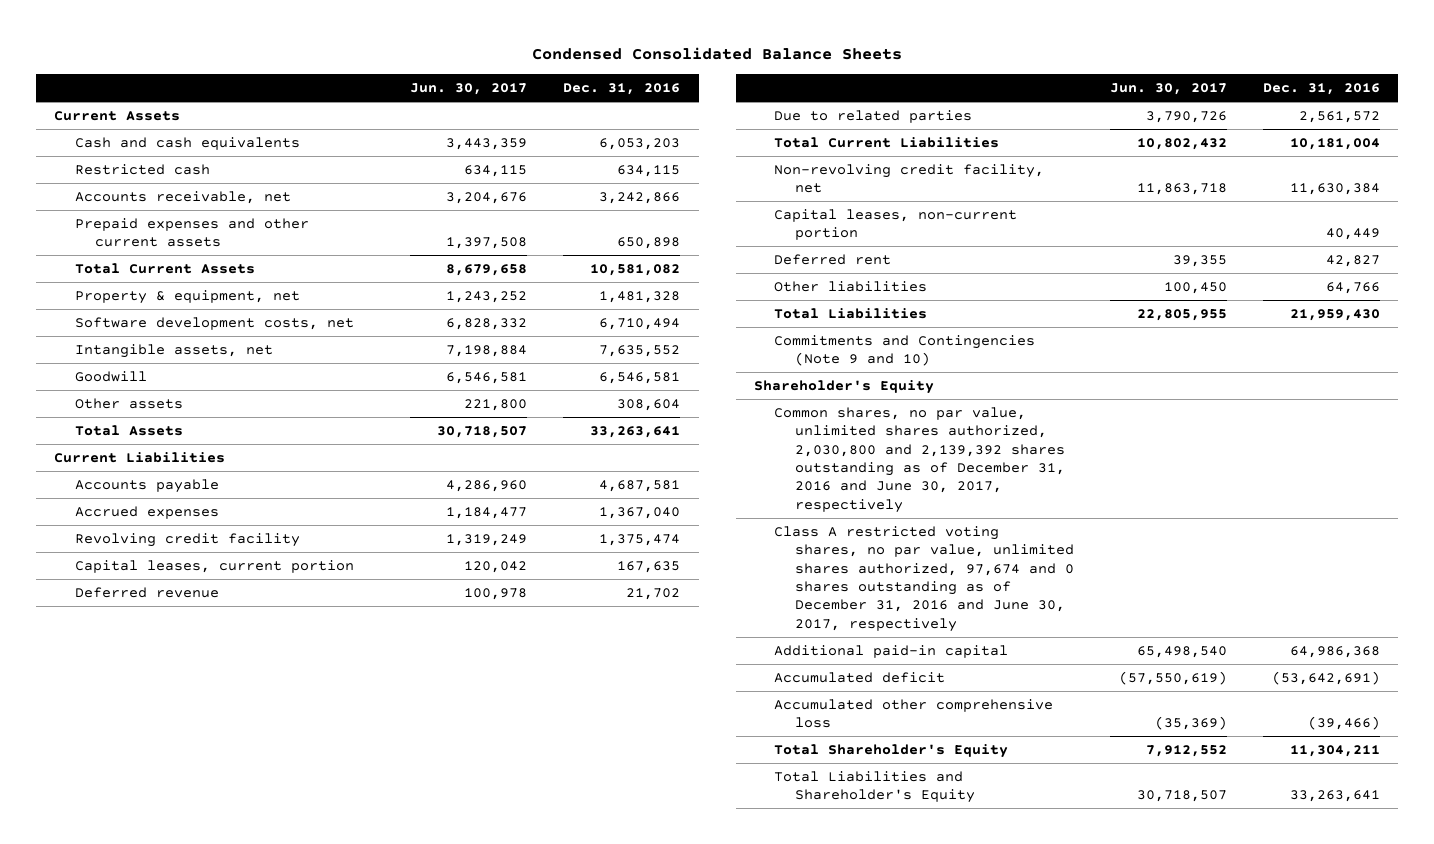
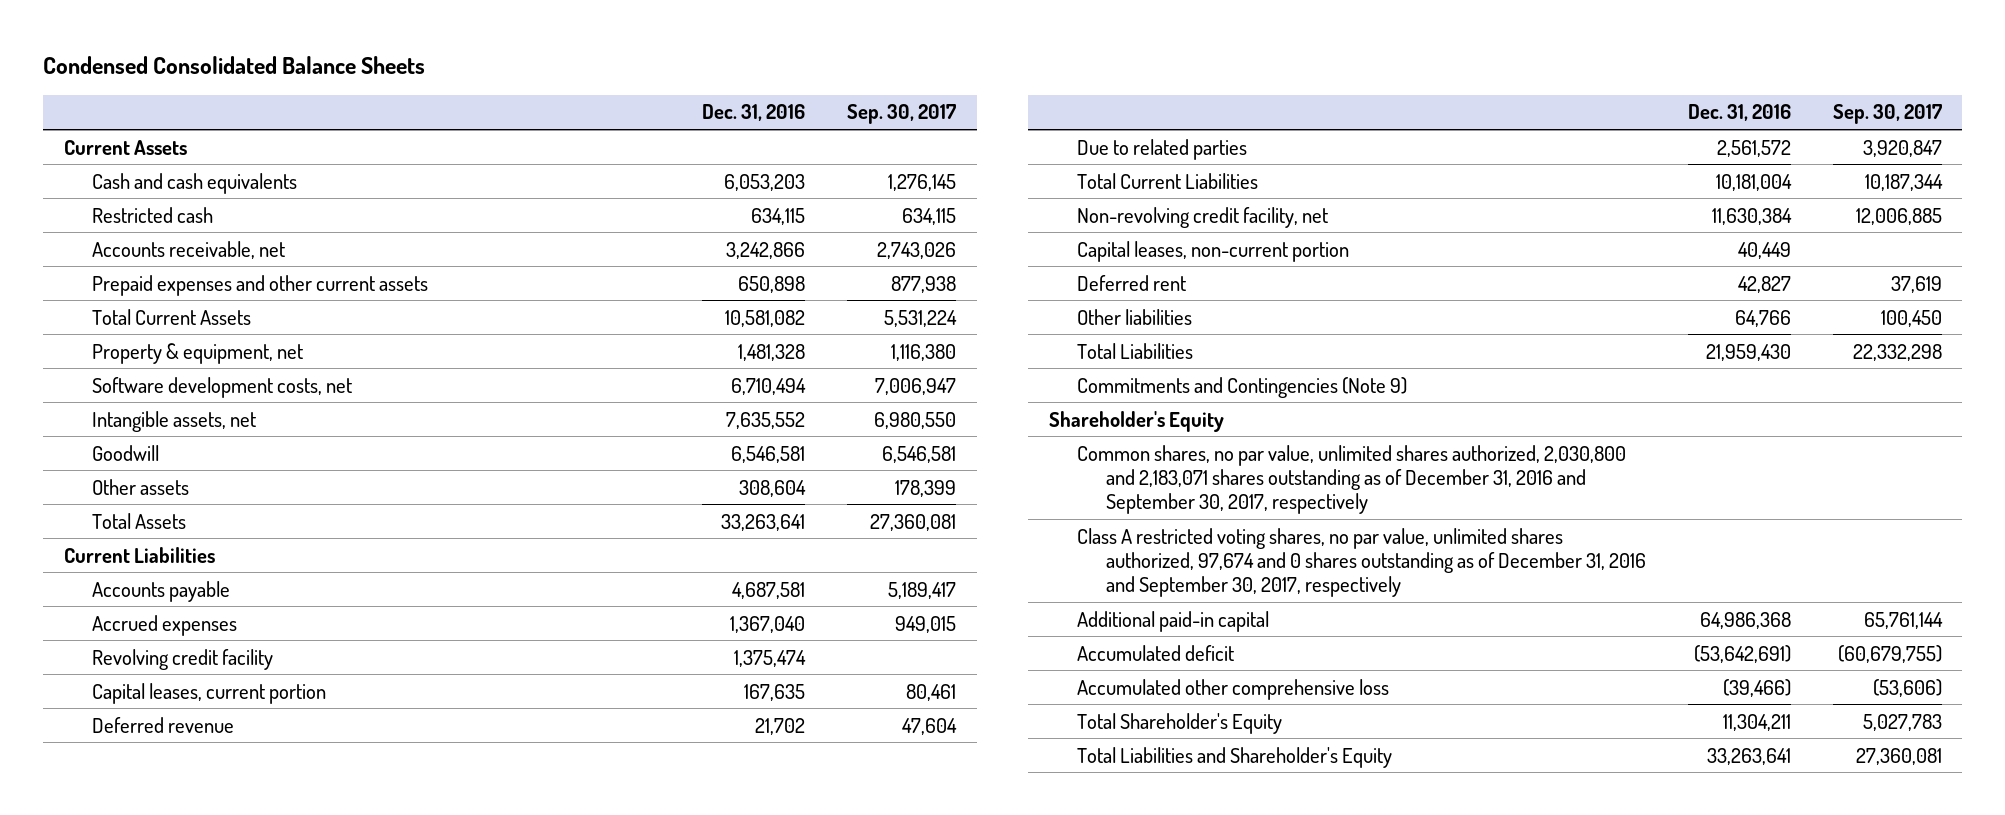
[410,83,528,96] Jun. 30, 2017 -> none
none -> [847,104,957,125] Sep. 30, 2017
[774,334,1036,367] Commitments and Contingencies (Note 9 and 10) -> [1077,376,1408,398] Commitments and Contingencies (Note 9)
[774,406,1065,513] Common shares, no par value, unlimited shares authorized, 2,030,800 and 2,139,392 shares outstanding as of December 31, 2016 and June 30, 2017, respectively -> [1077,444,1627,515] Common shares, no par value, unlimited shares authorized, 2,030,800 and 2,183,071 shares outstanding as of December 31, 2016 and September 30, 2017, respectively
[774,525,1074,632] Class A restricted voting shares, no par value, unlimited shares authorized, 97,674 and 0 shares outstanding as of December 31, 2016 and June 30, 2017, respectively -> [1077,527,1646,598] Class A restricted voting shares, no par value, unlimited shares authorized, 97,674 and 0 shares outstanding as of December 31, 2016 and September 30, 2017, respectively

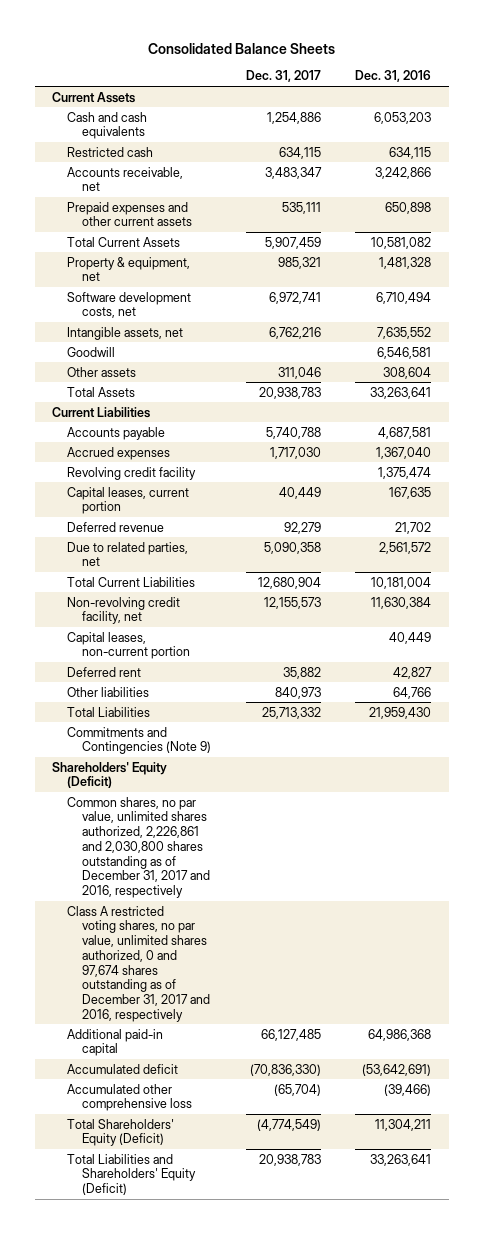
[42,56,425,75] Condensed Consolidated Balance Sheets -> [147,42,335,54] Consolidated Balance Sheets
[847,104,957,125] Sep. 30, 2017 -> none
none -> [245,70,321,83] Dec. 31, 2017
[1077,138,1248,160] Due to related parties -> [66,541,188,567] Due to related parties, net
[1048,410,1224,432] Shareholder's Equity -> [52,761,168,789] Shareholders' Equity (Deficit)
[1077,444,1627,515] Common shares, no par value, unlimited shares authorized, 2,030,800 and 2,183,071 shares outstanding as of December 31, 2016 and September 30, 2017, respectively -> [66,796,210,899] Common shares, no par value, unlimited shares authorized, 2,226,861 and 2,030,800 shares outstanding as of December 31, 2017 and 2016, respectively
[1077,527,1646,598] Class A restricted voting shares, no par value, unlimited shares authorized, 97,674 and 0 shares outstanding as of December 31, 2016 and September 30, 2017, respectively -> [66,905,210,1022] Class A restricted voting shares, no par value, unlimited shares authorized, 0 and 97,674 shares outstanding as of December 31, 2017 and 2016, respectively
[1077,712,1283,734] Total Shareholder's Equity -> [66,1118,174,1147] Total Shareholders' Equity (Deficit)
[1077,746,1393,768] Total Liabilities and Shareholder's Equity -> [66,1153,196,1196] Total Liabilities and Shareholders' Equity (Deficit)

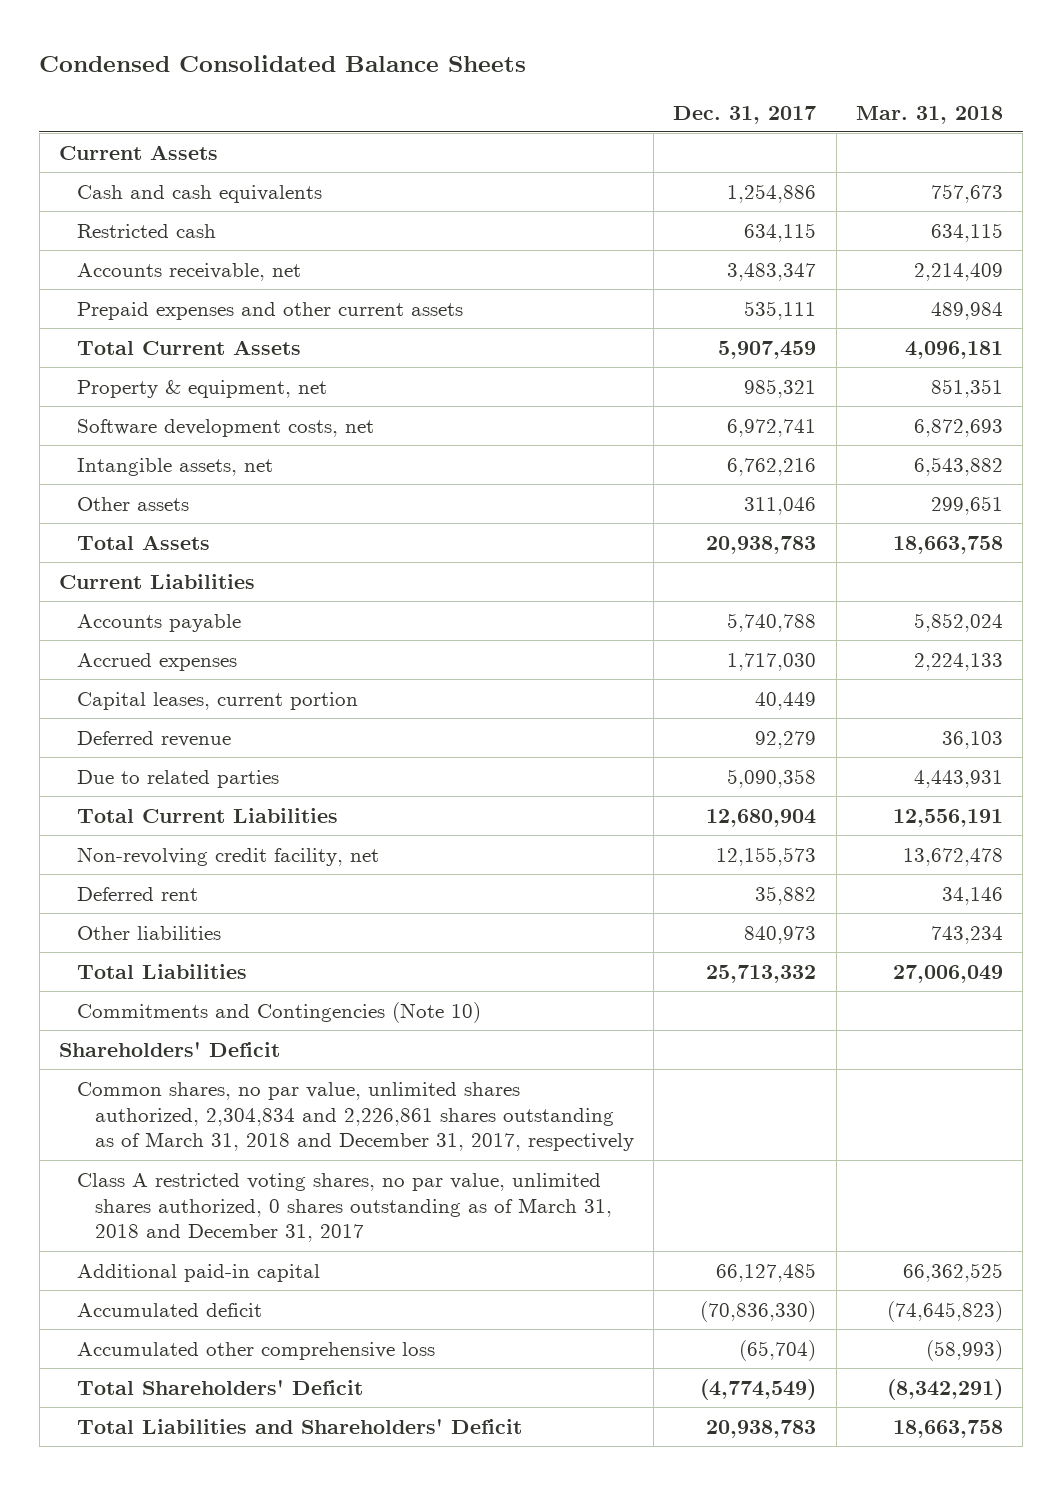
[147,42,335,54] Consolidated Balance Sheets -> [39,54,527,72] Condensed Consolidated Balance Sheets
[355,70,432,83] Dec. 31, 2016 -> none
none -> [855,105,1003,124] Mar. 31, 2018
[66,346,115,357] Goodwill -> none
[66,466,196,480] Revolving credit facility -> none
[66,541,188,567] Due to related parties, net -> [77,769,280,788] Due to related parties
[66,631,190,660] Capital leases, non-current portion -> none
[66,726,211,755] Commitments and Contingencies (Note 9) -> [77,1001,482,1023] Commitments and Contingencies (Note 10)
[52,761,168,789] Shareholders' Equity (Deficit) -> [59,1041,281,1057] Shareholders' Deficit
[66,796,210,899] Common shares, no par value, unlimited shares authorized, 2,226,861 and 2,030,800 shares outstanding as of December 31, 2017 and 2016, respectively -> [77,1081,635,1152] Common shares, no par value, unlimited shares authorized, 2,304,834 and 2,226,861 shares outstanding as of March 31, 2018 and December 31, 2017, respectively
[66,905,210,1022] Class A restricted voting shares, no par value, unlimited shares authorized, 0 and 97,674 shares outstanding as of December 31, 2017 and 2016, respectively -> [77,1172,613,1243] Class A restricted voting shares, no par value, unlimited shares authorized, 0 shares outstanding as of March 31, 2018 and December 31, 2017
[66,1118,174,1147] Total Shareholders' Equity (Deficit) -> [77,1379,364,1395] Total Shareholders' Deficit
[66,1153,196,1196] Total Liabilities and Shareholders' Equity (Deficit) -> [77,1418,523,1434] Total Liabilities and Shareholders' Deficit

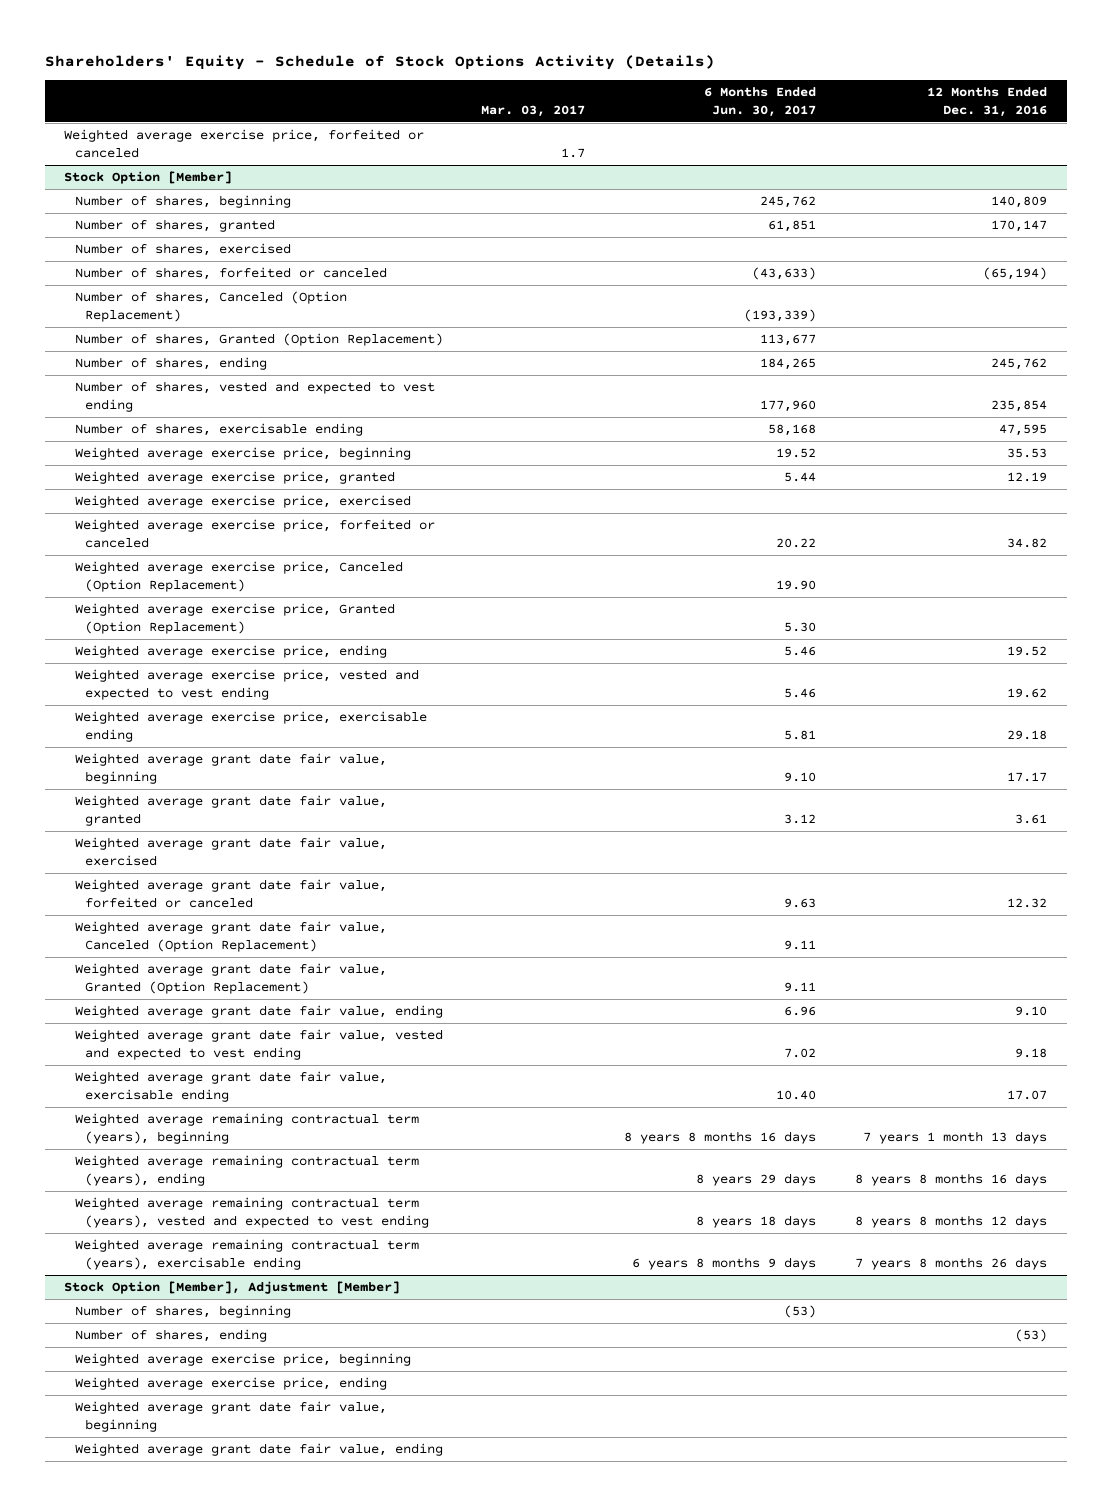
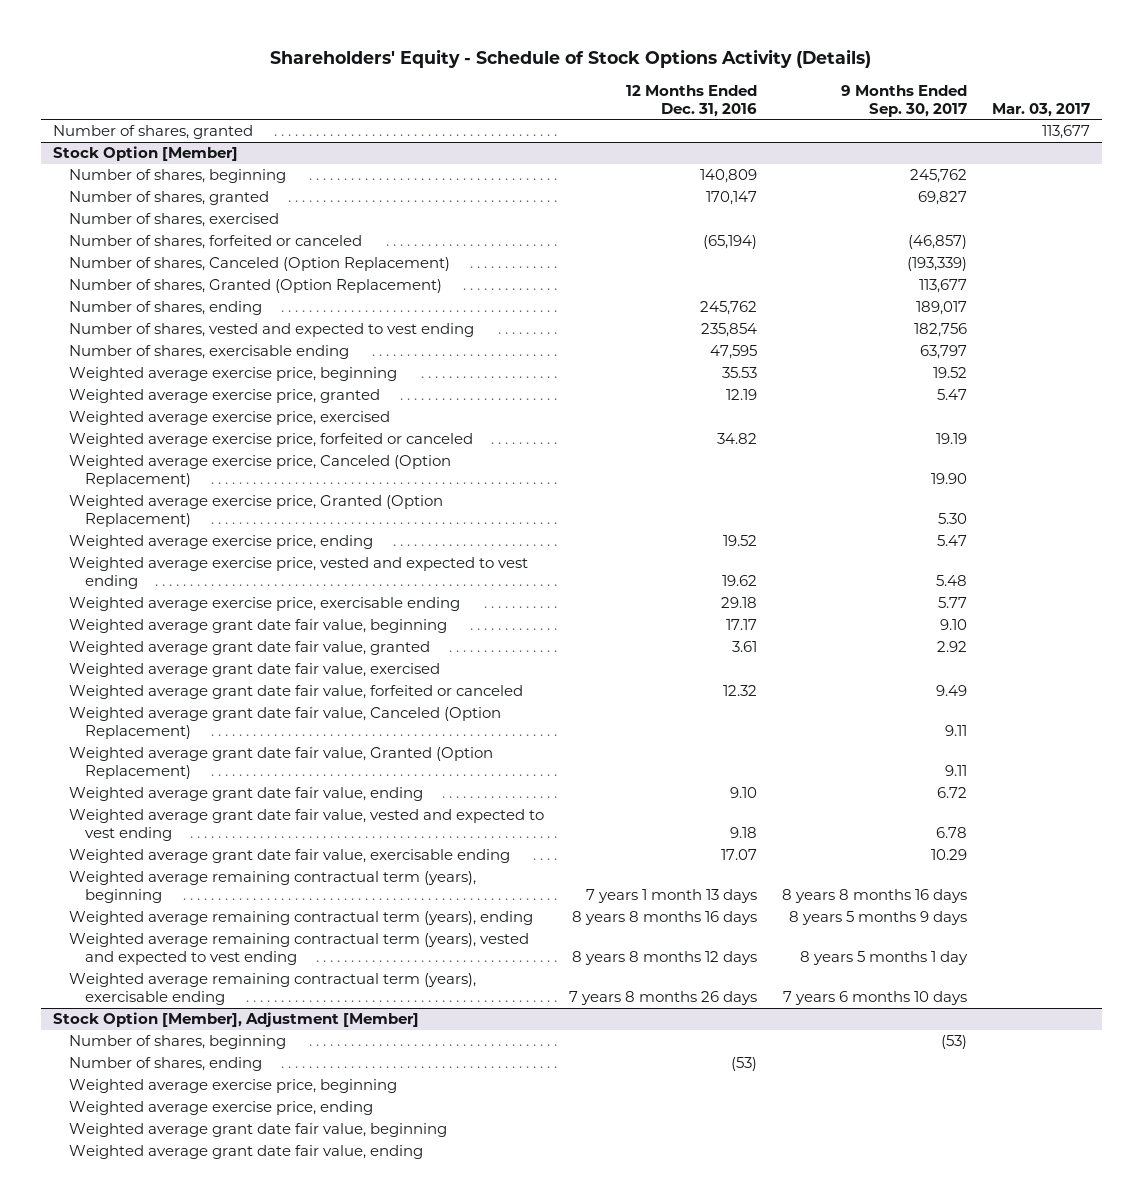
[704,87,817,117] 6 Months Ended Jun. 30, 2017 -> none
none -> [840,84,967,117] 9 Months Ended Sep. 30, 2017
[64,129,425,158] Weighted average exercise price, forfeited or canceled -> none
none -> [53,125,254,140] Number of shares, granted

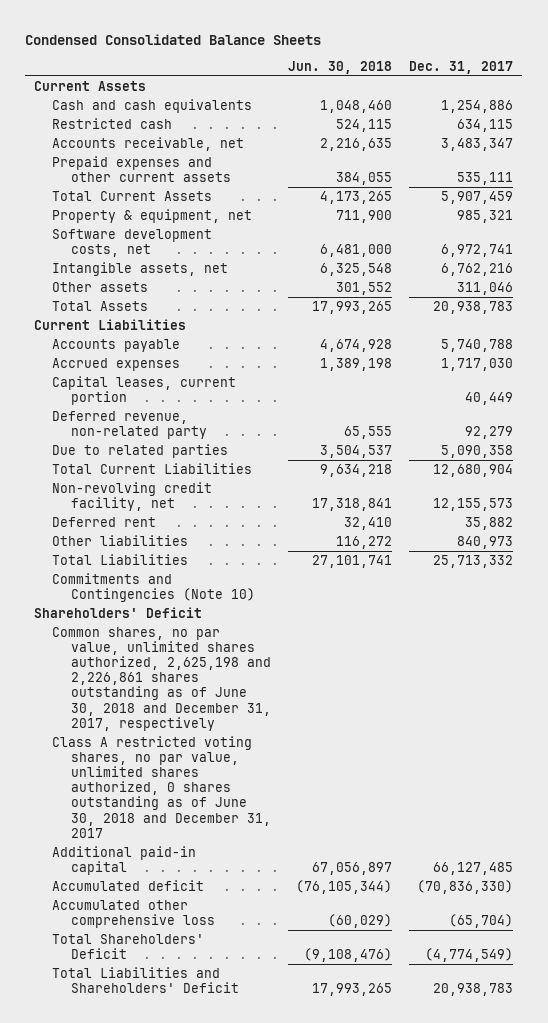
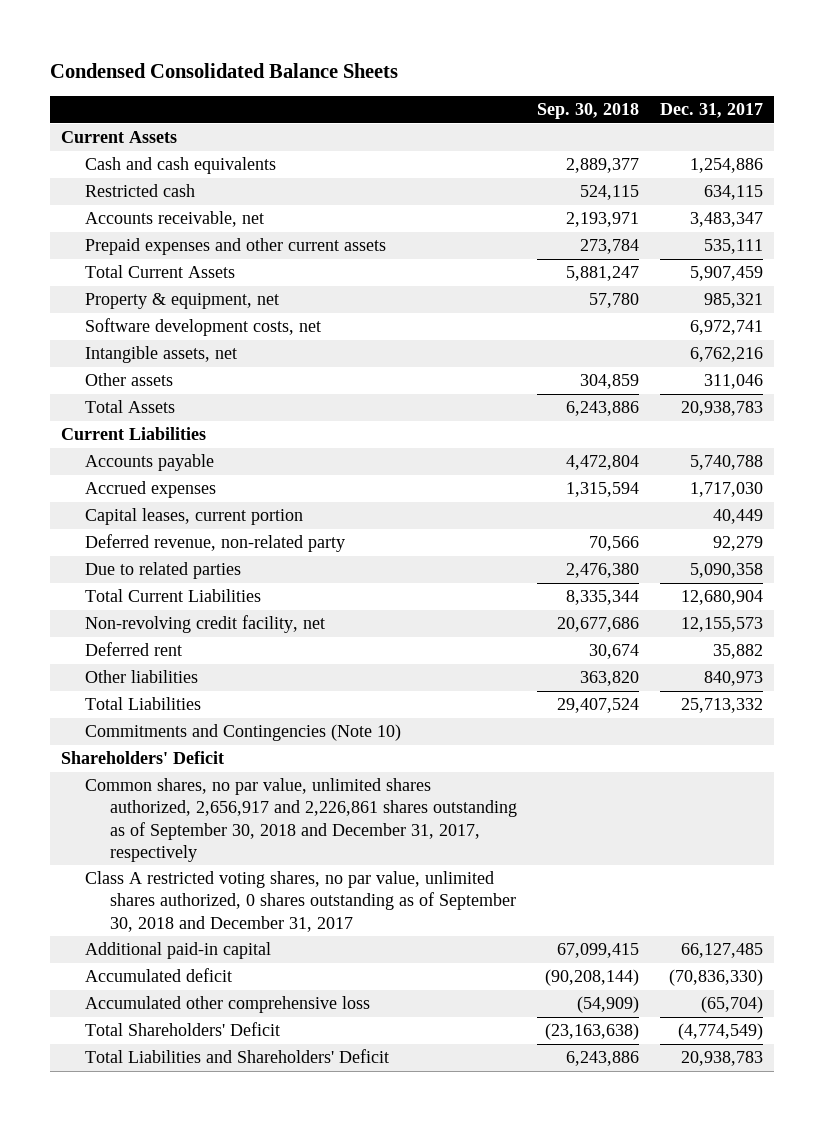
[287,60,392,74] Jun. 30, 2018 -> none
none -> [537,103,640,120] Sep. 30, 2018
[52,626,271,731] Common shares, no par value, unlimited shares authorized, 2,625,198 and 2,226,861 shares outstanding as of June 30, 2018 and December 31, 2017, respectively -> [85,778,517,862] Common shares, no par value, unlimited shares authorized, 2,656,917 and 2,226,861 shares outstanding as of September 30, 2018 and December 31, 2017, respectively
[52,735,271,838] Class A restricted voting shares, no par value, unlimited shares authorized, 0 shares outstanding as of June 30, 2018 and December 31, 2017 -> [85,871,516,932] Class A restricted voting shares, no par value, unlimited shares authorized, 0 shares outstanding as of September 30, 2018 and December 31, 2017

